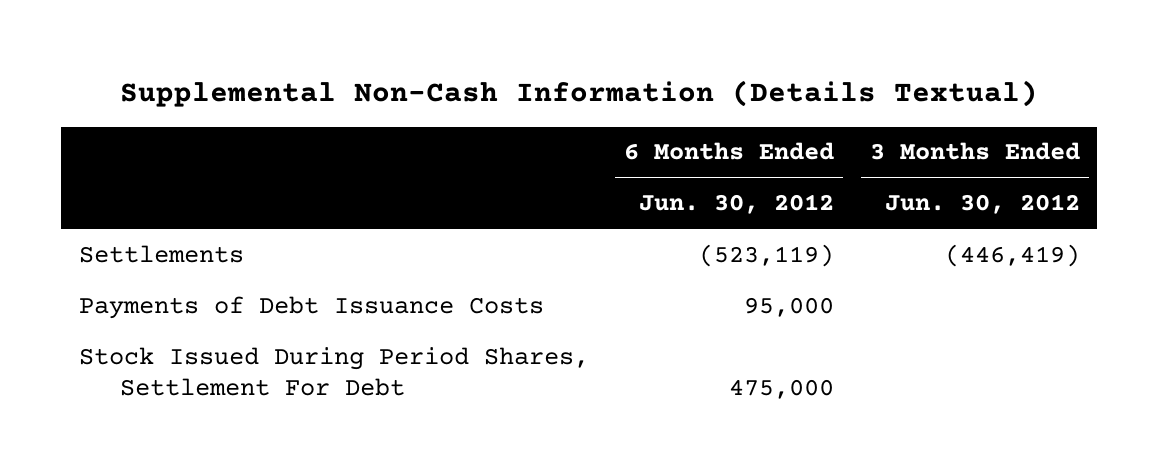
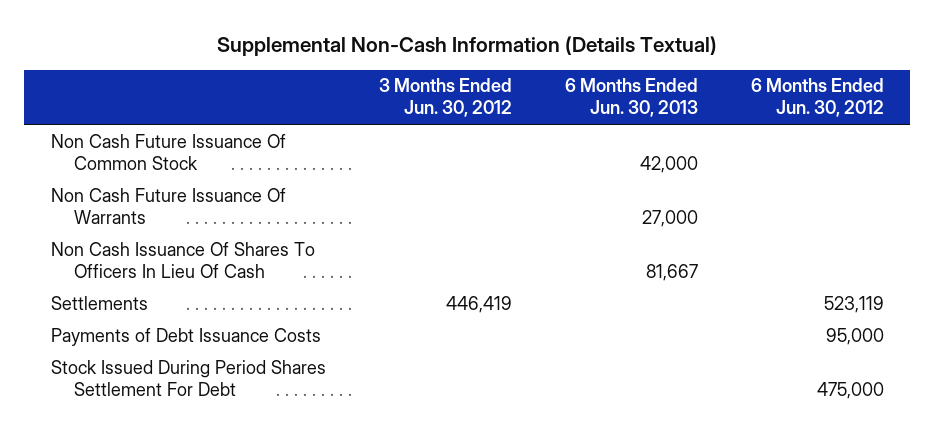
none -> [564,78,698,118] 6 Months Ended Jun. 30, 2013
none -> [50,133,286,170] Non Cash Future Issuance Of Common Stock
none -> [50,187,286,224] Non Cash Future Issuance Of Warrants
none -> [50,241,315,278] Non Cash Issuance Of Shares To Officers In Lieu Of Cash
[699,243,835,267] (523,119) -> [823,295,884,313] 523,119
[944,243,1080,267] (446,419) -> [445,295,512,313] 446,419
[78,346,589,396] Stock Issued During Period Shares, Settlement For Debt -> [50,359,326,396] Stock Issued During Period Shares Settlement For Debt

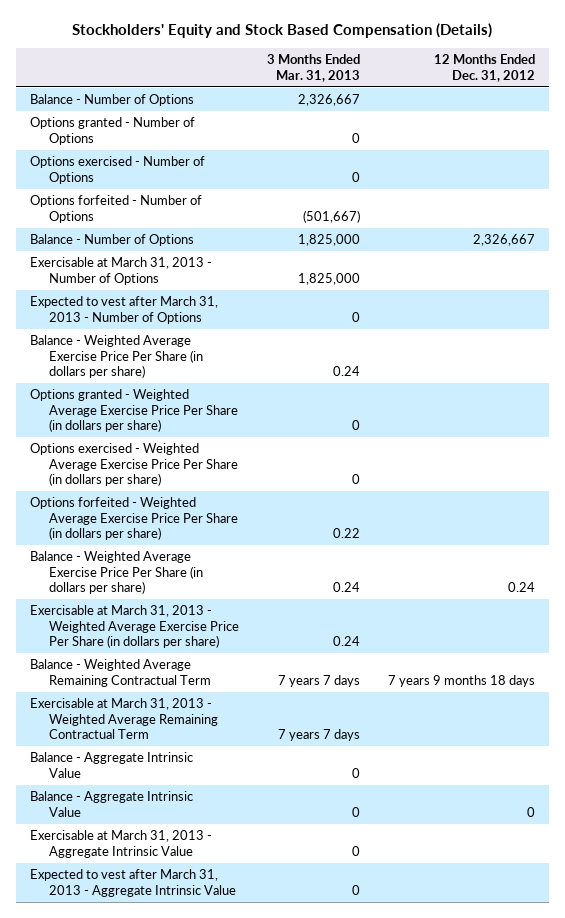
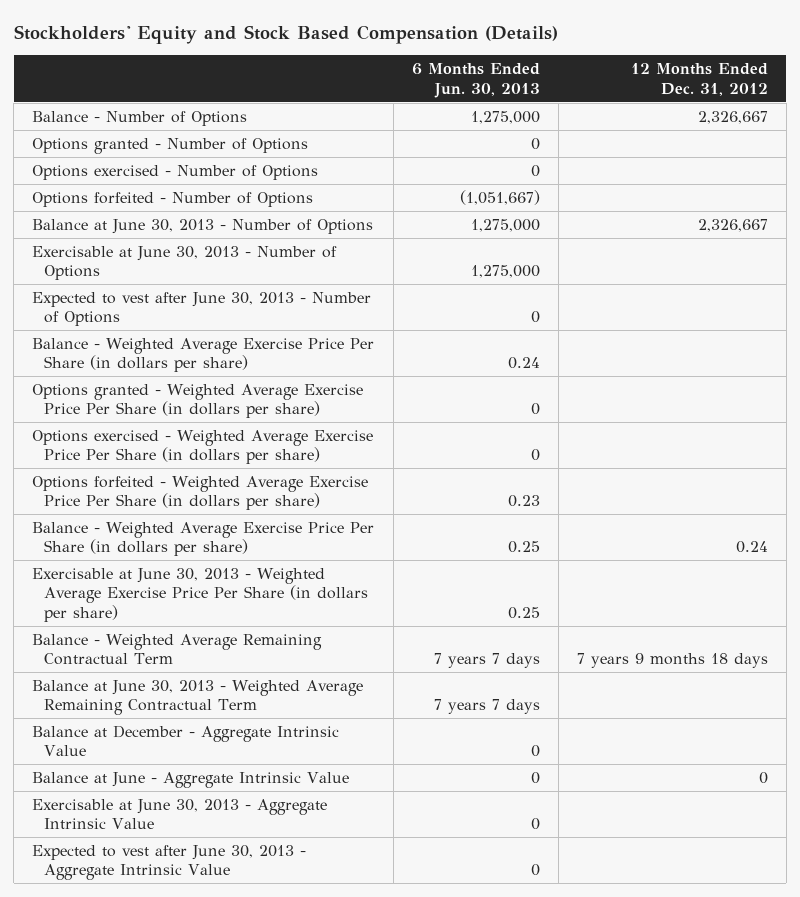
[267,54,361,82] 3 Months Ended Mar. 31, 2013 -> none
none -> [411,63,540,98] 6 Months Ended Jun. 30, 2013
[29,94,194,107] Balance - Number of Options -> none
[29,234,194,247] Balance - Number of Options -> [32,111,248,127] Balance - Number of Options
none -> [32,219,374,235] Balance at June 30, 2013 - Number of Options
[29,257,212,285] Exercisable at March 31, 2013 - Number of Options -> [32,246,338,281] Exercisable at June 30, 2013 - Number of Options
[29,296,218,324] Expected to vest after March 31, 2013 - Number of Options -> [32,292,372,327] Expected to vest after June 30, 2013 - Number of Options
[29,605,240,649] Exercisable at March 31, 2013 - Weighted Average Exercise Price Per Share (in dollars per share) -> [32,568,369,622] Exercisable at June 30, 2013 - Weighted Average Exercise Price Per Share (in dollars per share)
[29,698,219,740] Exercisable at March 31, 2013 - Weighted Average Remaining Contractual Term -> [32,680,364,716] Balance at June 30, 2013 - Weighted Average Remaining Contractual Term
[29,752,193,778] Balance - Aggregate Intrinsic Value -> [32,725,340,757] Balance at December - Aggregate Intrinsic Value
[29,791,193,817] Balance - Aggregate Intrinsic Value -> [32,772,350,789] Balance at June - Aggregate Intrinsic Value
[29,830,212,858] Exercisable at March 31, 2013 - Aggregate Intrinsic Value -> [32,799,328,830] Exercisable at June 30, 2013 - Aggregate Intrinsic Value
[29,869,237,897] Expected to vest after March 31, 2013 - Aggregate Intrinsic Value -> [32,845,307,881] Expected to vest after June 30, 2013 - Aggregate Intrinsic Value

